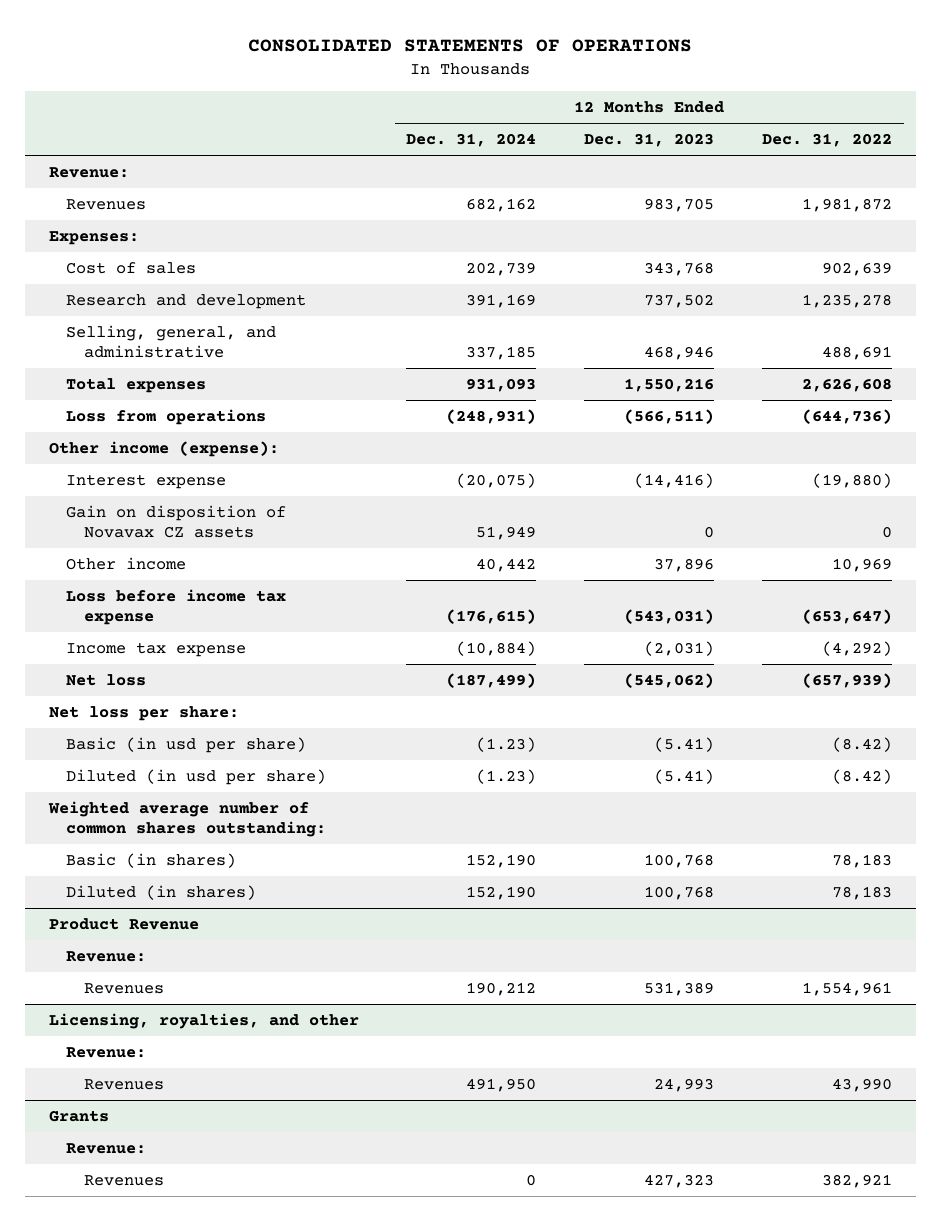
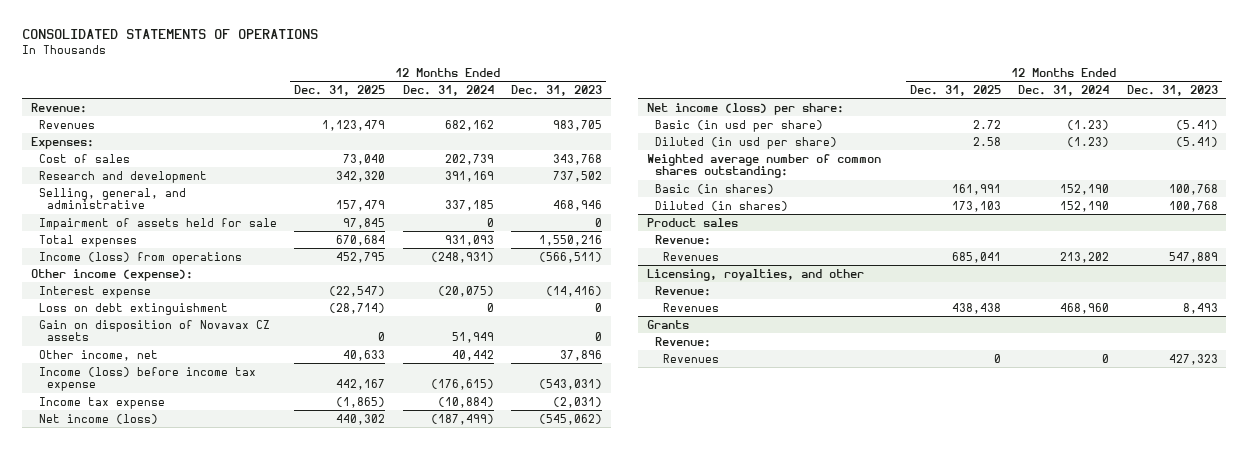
[761,133,892,148] Dec. 31, 2022 -> none
none -> [294,84,386,96] Dec. 31, 2025
none -> [39,217,278,230] Impairment of assets held for sale
[66,408,267,425] Loss from operations -> [39,251,243,264] Income (loss) from operations
none -> [39,302,229,315] Loss on debt extinguishment
[66,556,187,570] Other income -> [39,349,159,361] Other income, net
[66,588,287,625] Loss before income tax expense -> [39,366,257,392] Income (loss) before income tax expense
[66,673,147,686] Net loss -> [39,413,159,424] Net income (loss)
[48,705,239,721] Net loss per share: -> [646,102,844,115] Net income (loss) per share:
[48,917,199,930] Product Revenue -> [646,217,738,227] Product sales
[466,981,537,996] 190,212 -> [1060,251,1110,263] 213,202
[644,981,715,996] 531,389 -> [1168,251,1218,263] 547,889
[466,1077,537,1092] 491,950 -> [1060,302,1110,314] 468,960
[654,1077,715,1092] 24,993 -> [1182,302,1218,314] 8,493

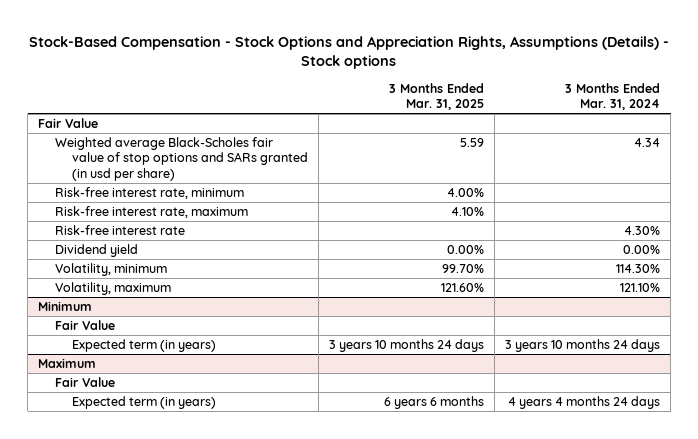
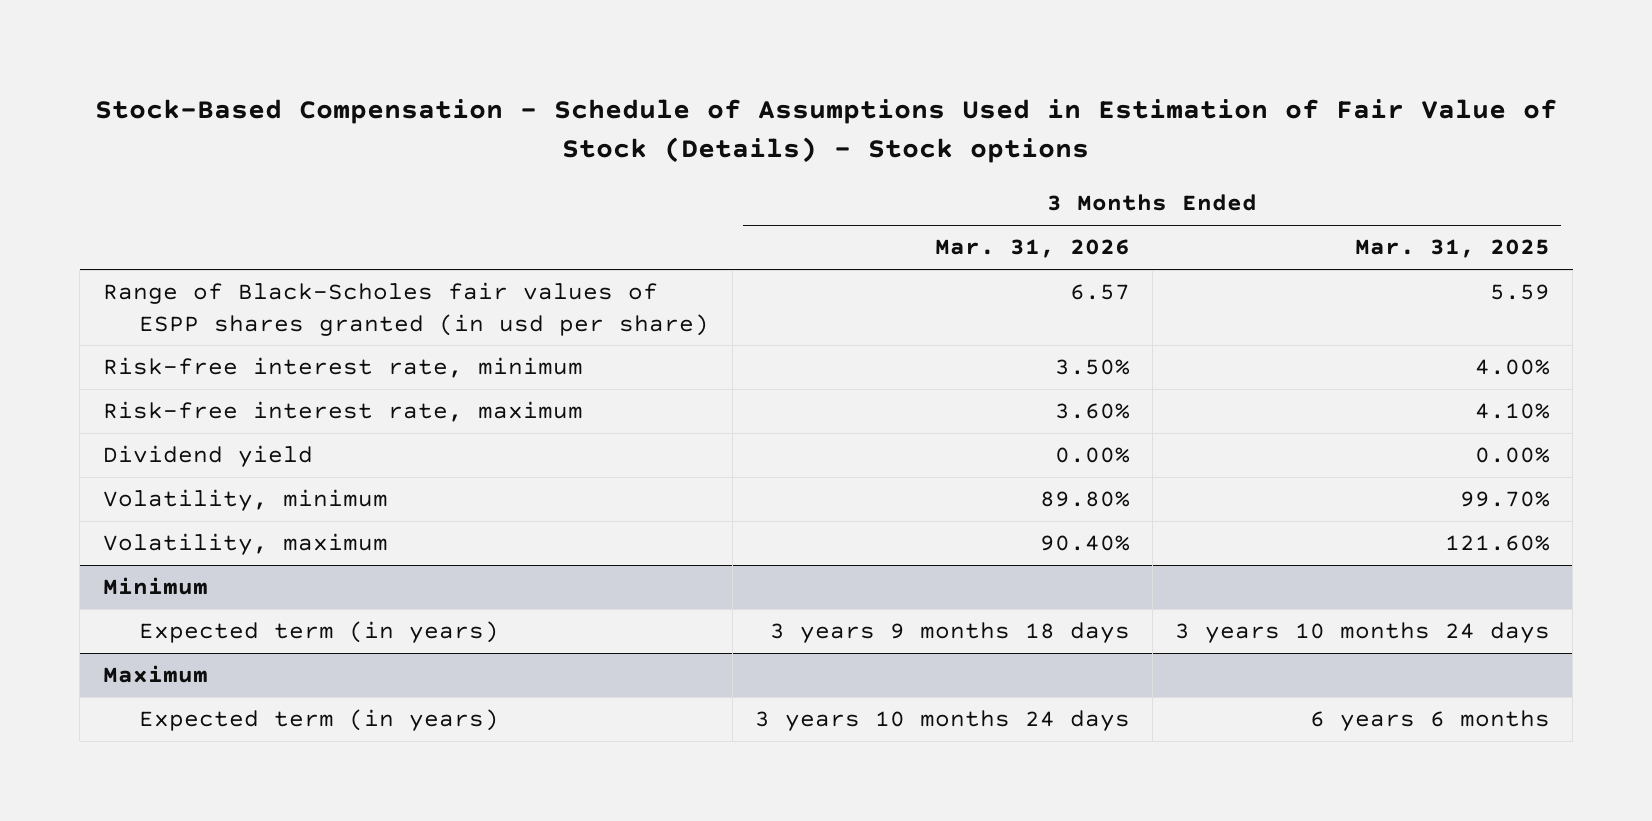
[29,36,670,70] Stock-Based Compensation - Stock Options and Appreciation Rights, Assumptions (Details) - Stock options -> [95,99,1558,163] Stock-Based Compensation - Schedule of Assumptions Used in Estimation of Fair Value of Stock (Details) - Stock options
[565,82,661,111] 3 Months Ended Mar. 31, 2024 -> none
none -> [934,239,1130,259] Mar. 31, 2026
[38,118,99,129] Fair Value -> none
[55,137,309,181] Weighted average Black-Scholes fair value of stop options and SARs granted (in usd per share) -> [102,282,710,336] Range of Black-Scholes fair values of ESPP shares granted (in usd per share)
[55,225,186,236] Risk-free interest rate -> none
[55,320,116,331] Fair Value -> none
[55,377,116,388] Fair Value -> none

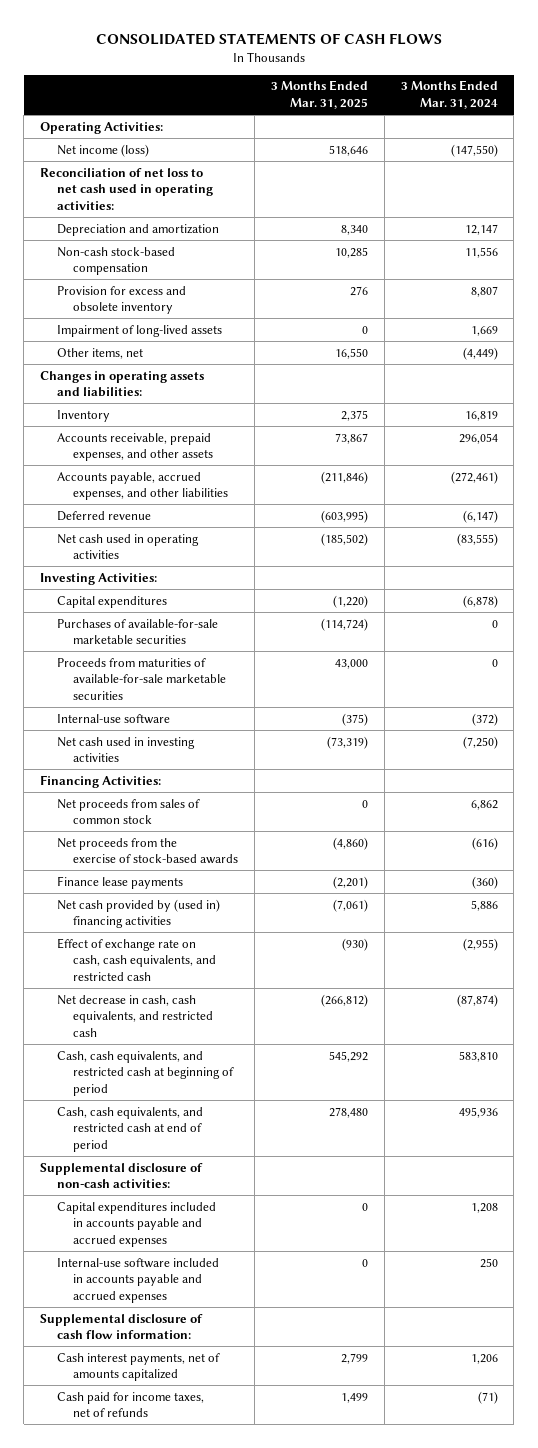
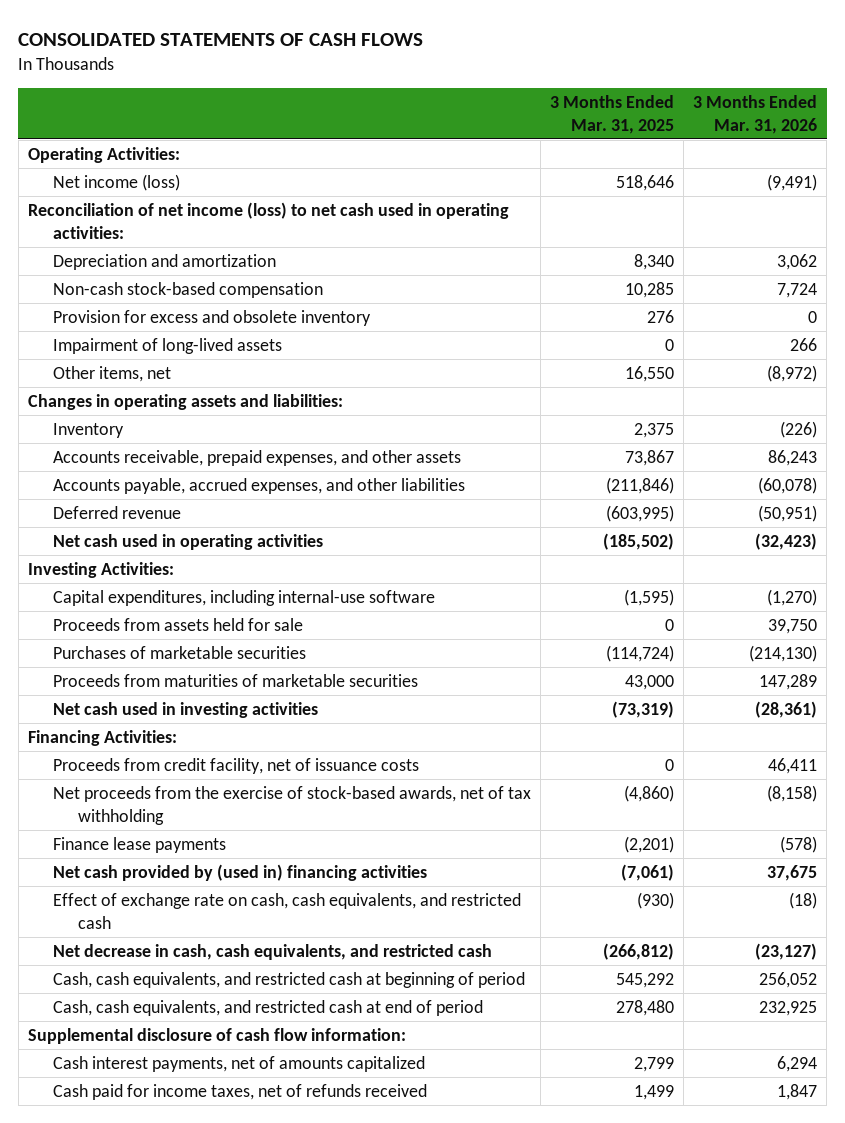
[400,80,498,110] 3 Months Ended Mar. 31, 2024 -> none
none -> [693,94,818,134] 3 Months Ended Mar. 31, 2026
[40,167,213,211] Reconciliation of net loss to net cash used in operating activities: -> [27,201,509,239] Reconciliation of net income (loss) to net cash used in operating activities:
[56,713,170,724] Internal-use software -> none
[56,595,167,608] Capital expenditures -> [52,589,435,606] Capital expenditures, including internal-use software
[332,594,368,608] (1,220) -> [623,588,674,606] (1,595)
none -> [52,617,303,631] Proceeds from assets held for sale
[56,618,218,645] Purchases of available-for-sale marketable securities -> [52,645,306,659] Purchases of marketable securities
[56,657,227,701] Proceeds from maturities of available-for-sale marketable securities -> [52,673,418,687] Proceeds from maturities of marketable securities
[56,798,200,825] Net proceeds from sales of common stock -> none
none -> [52,757,419,774] Proceeds from credit facility, net of issuance costs
[56,837,239,865] Net proceeds from the exercise of stock-based awards -> [52,785,531,825] Net proceeds from the exercise of stock-based awards, net of tax withholding
[40,1162,204,1189] Supplemental disclosure of non-cash activities: -> none
[56,1201,216,1248] Capital expenditures included in accounts payable and accrued expenses -> none
[56,1257,219,1304] Internal-use software included in accounts payable and accrued expenses -> none
[56,1391,204,1418] Cash paid for income taxes, net of refunds -> [52,1083,427,1100] Cash paid for income taxes, net of refunds received

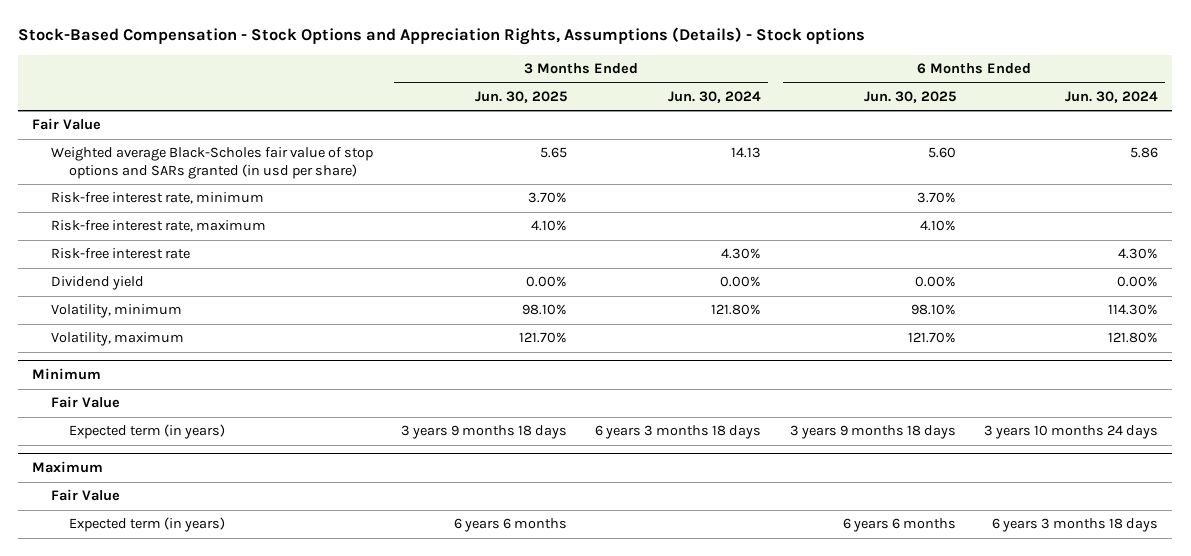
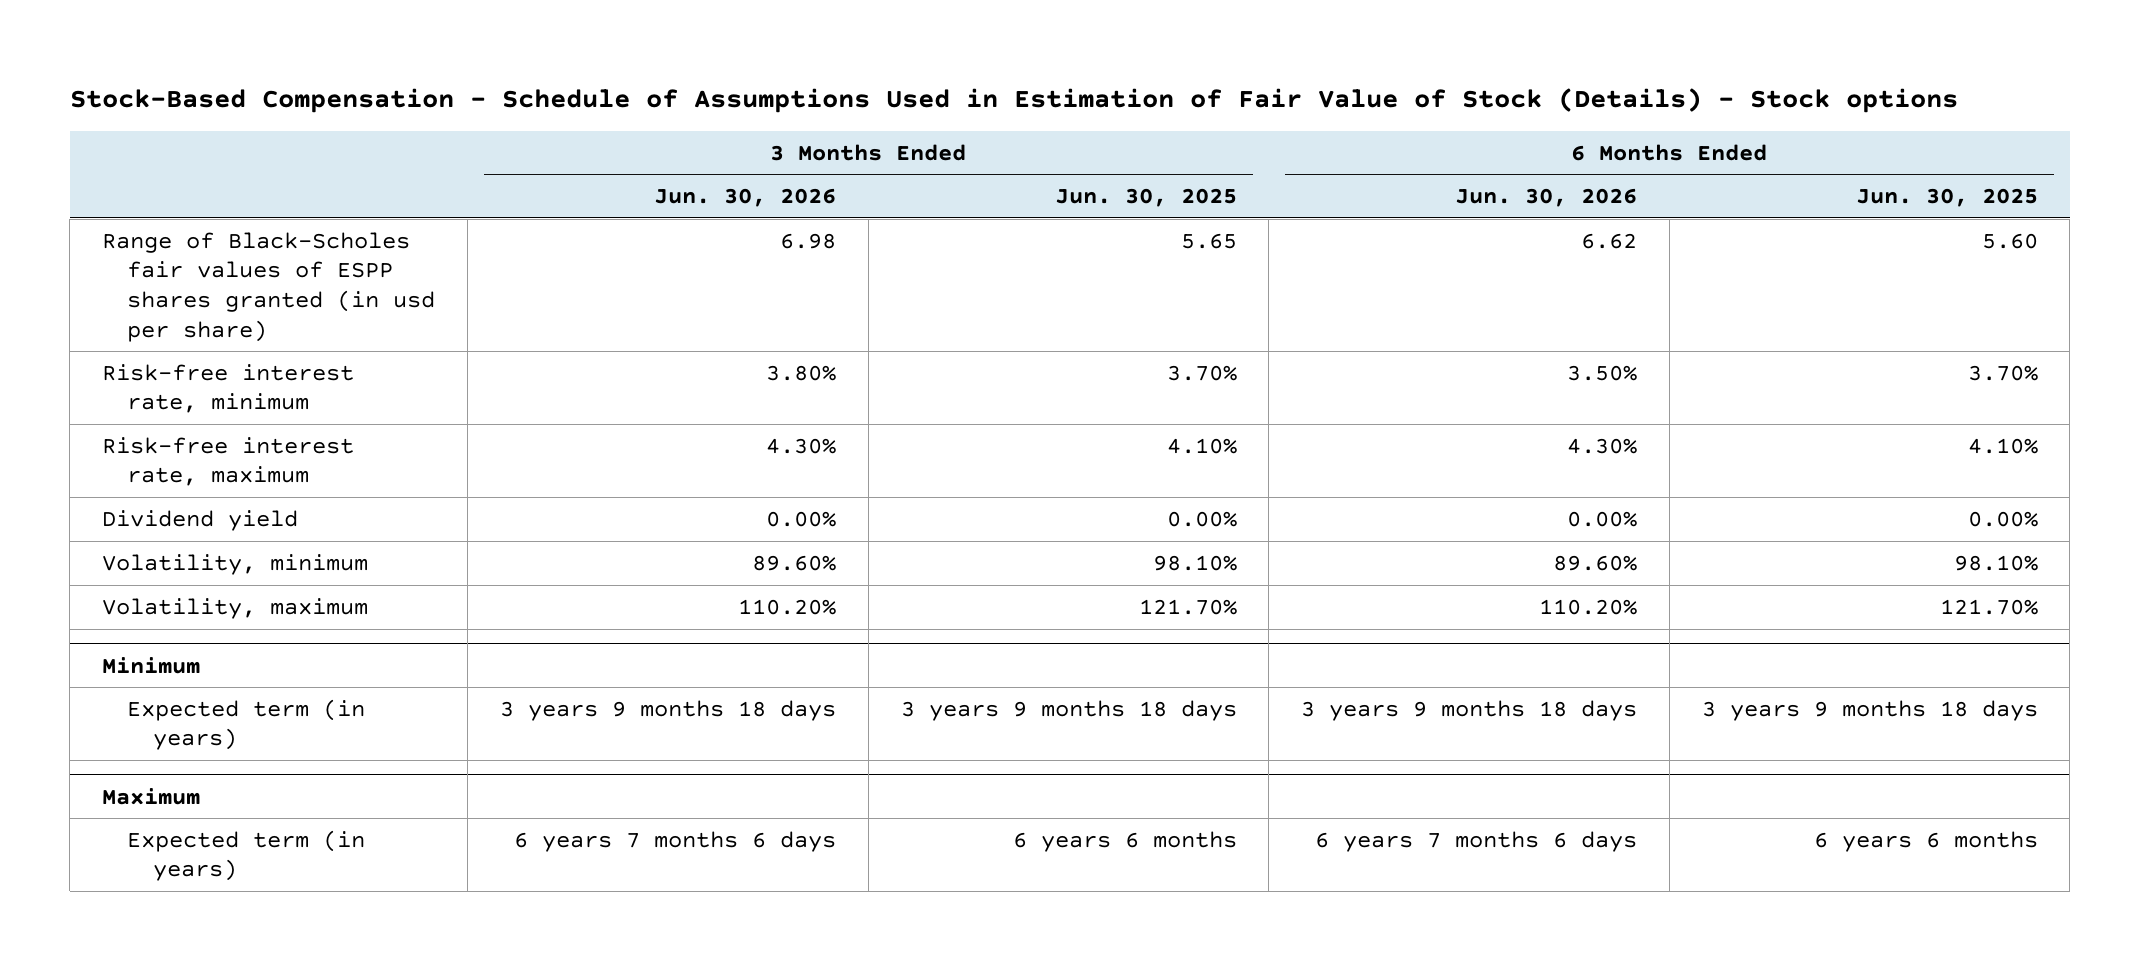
[18,27,866,46] Stock-Based Compensation - Stock Options and Appreciation Rights, Assumptions (Details) - Stock options -> [69,87,1958,113] Stock-Based Compensation - Schedule of Assumptions Used in Estimation of Fair Value of Stock (Details) - Stock options
[668,90,762,103] Jun. 30, 2024 -> none
[1065,90,1159,103] Jun. 30, 2024 -> none
none -> [654,188,837,208] Jun. 30, 2026
none -> [1455,188,1638,208] Jun. 30, 2026
[32,118,102,131] Fair Value -> none
[50,147,373,180] Weighted average Black-Scholes fair value of stop options and SARs granted (in usd per share) -> [101,231,436,342] Range of Black-Scholes fair values of ESPP shares granted (in usd per share)
[50,248,190,260] Risk-free interest rate -> none
[50,396,120,409] Fair Value -> none
[50,489,120,502] Fair Value -> none

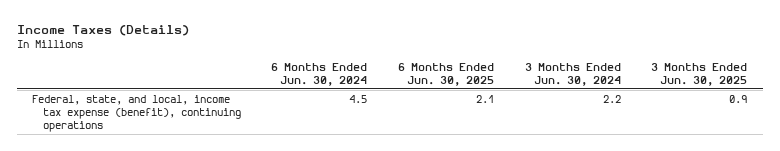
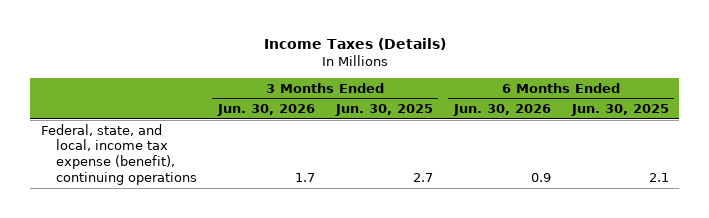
[271,63,368,87] 6 Months Ended Jun. 30, 2024 -> none
[524,63,621,87] 3 Months Ended Jun. 30, 2024 -> none
none -> [216,103,315,116] Jun. 30, 2026
none -> [452,103,551,116] Jun. 30, 2026
[729,94,748,103] 0.9 -> [412,173,433,183] 2.7

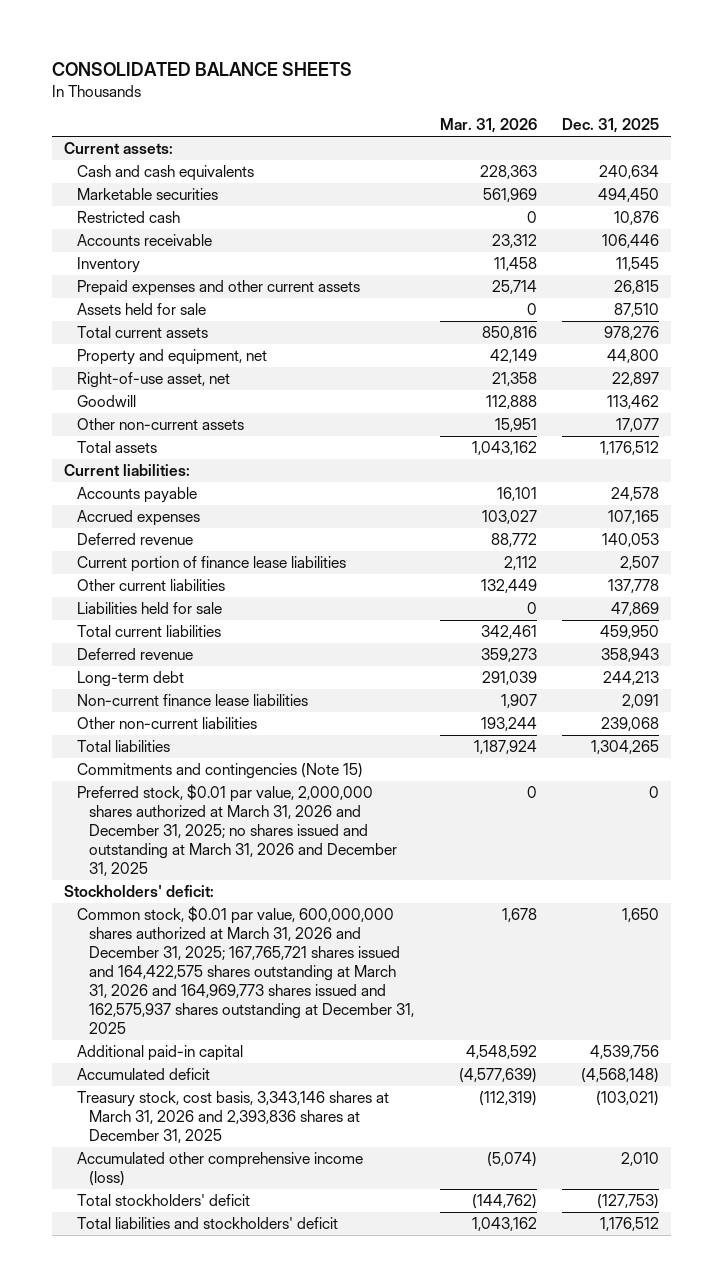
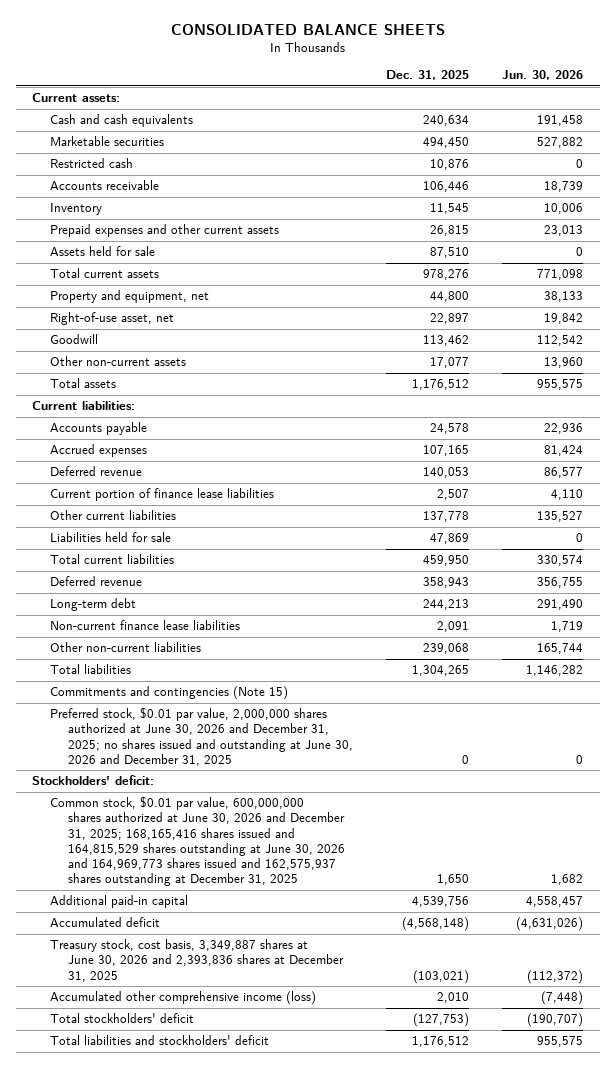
[439,118,537,134] Mar. 31, 2026 -> none
none -> [502,70,584,81] Jun. 30, 2026
[76,784,398,877] Preferred stock, $0.01 par value, 2,000,000 shares authorized at March 31, 2026 and December 31, 2025; no shares issued and outstanding at March 31, 2026 and December 31, 2025 -> [50,707,354,766] Preferred stock, $0.01 par value, 2,000,000 shares authorized at June 30, 2026 and December 31, 2025; no shares issued and outstanding at June 30, 2026 and December 31, 2025
[76,906,415,1034] Common stock, $0.01 par value, 600,000,000 shares authorized at March 31, 2026 and December 31, 2025; 167,765,721 shares issued and 164,422,575 shares outstanding at March 31, 2026 and 164,969,773 shares issued and 162,575,937 shares outstanding at December 31, 2025 -> [50,796,346,887] Common stock, $0.01 par value, 600,000,000 shares authorized at June 30, 2026 and December 31, 2025; 168,165,416 shares issued and 164,815,529 shares outstanding at June 30, 2026 and 164,969,773 shares issued and 162,575,937 shares outstanding at December 31, 2025
[76,1091,389,1144] Treasury stock, cost basis, 3,343,146 shares at March 31, 2026 and 2,393,836 shares at December 31, 2025 -> [50,939,345,982] Treasury stock, cost basis, 3,349,887 shares at June 30, 2026 and 2,393,836 shares at December 31, 2025

